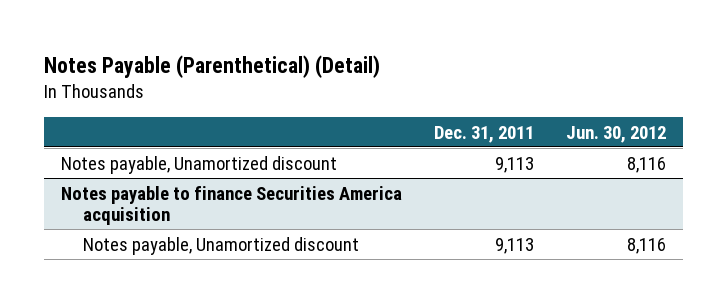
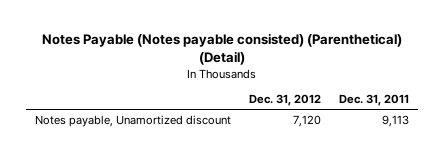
[44,55,381,79] Notes Payable (Parenthetical) (Detail) -> [42,33,403,66] Notes Payable (Notes payable consisted) (Parenthetical) (Detail)
[566,125,667,143] Jun. 30, 2012 -> none
none -> [249,94,322,107] Dec. 31, 2012
[60,185,402,225] Notes payable to finance Securities America acquisition -> none
[82,236,359,255] Notes payable, Unamortized discount -> none

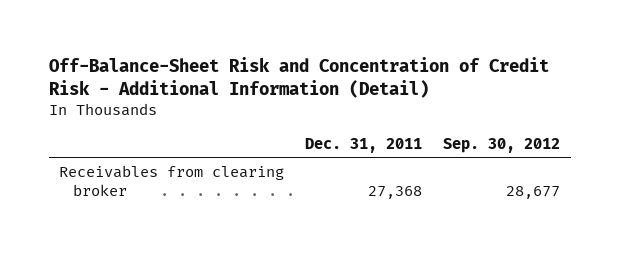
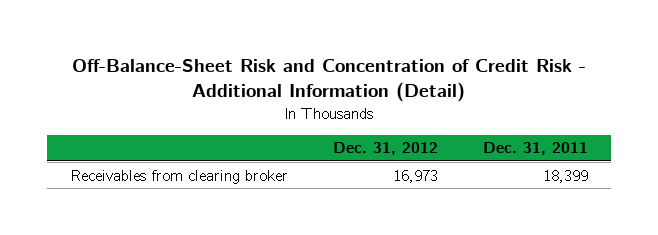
[443,137,561,153] Sep. 30, 2012 -> none
none -> [332,142,438,156] Dec. 31, 2012
[368,186,423,200] 27,368 -> [543,169,589,183] 18,399

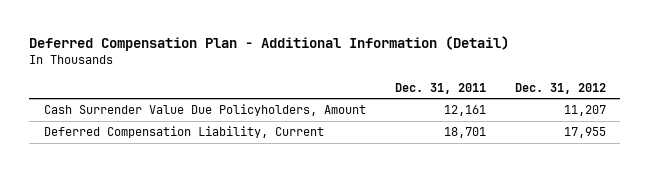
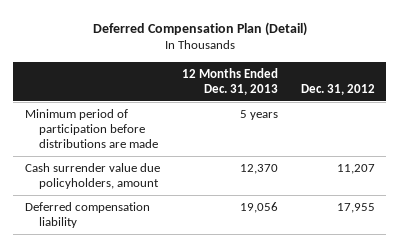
[29,36,510,52] Deferred Compensation Plan - Additional Information (Detail) -> [92,21,307,36] Deferred Compensation Plan (Detail)
[394,82,486,94] Dec. 31, 2011 -> none
none -> [182,67,279,95] 12 Months Ended Dec. 31, 2013
none -> [24,109,158,149] Minimum period of participation before distributions are made
[43,104,366,117] Cash Surrender Value Due Policyholders, Amount -> [24,163,160,190] Cash surrender value due policyholders, amount
[43,126,324,139] Deferred Compensation Liability, Current -> [24,202,150,229] Deferred compensation liability

